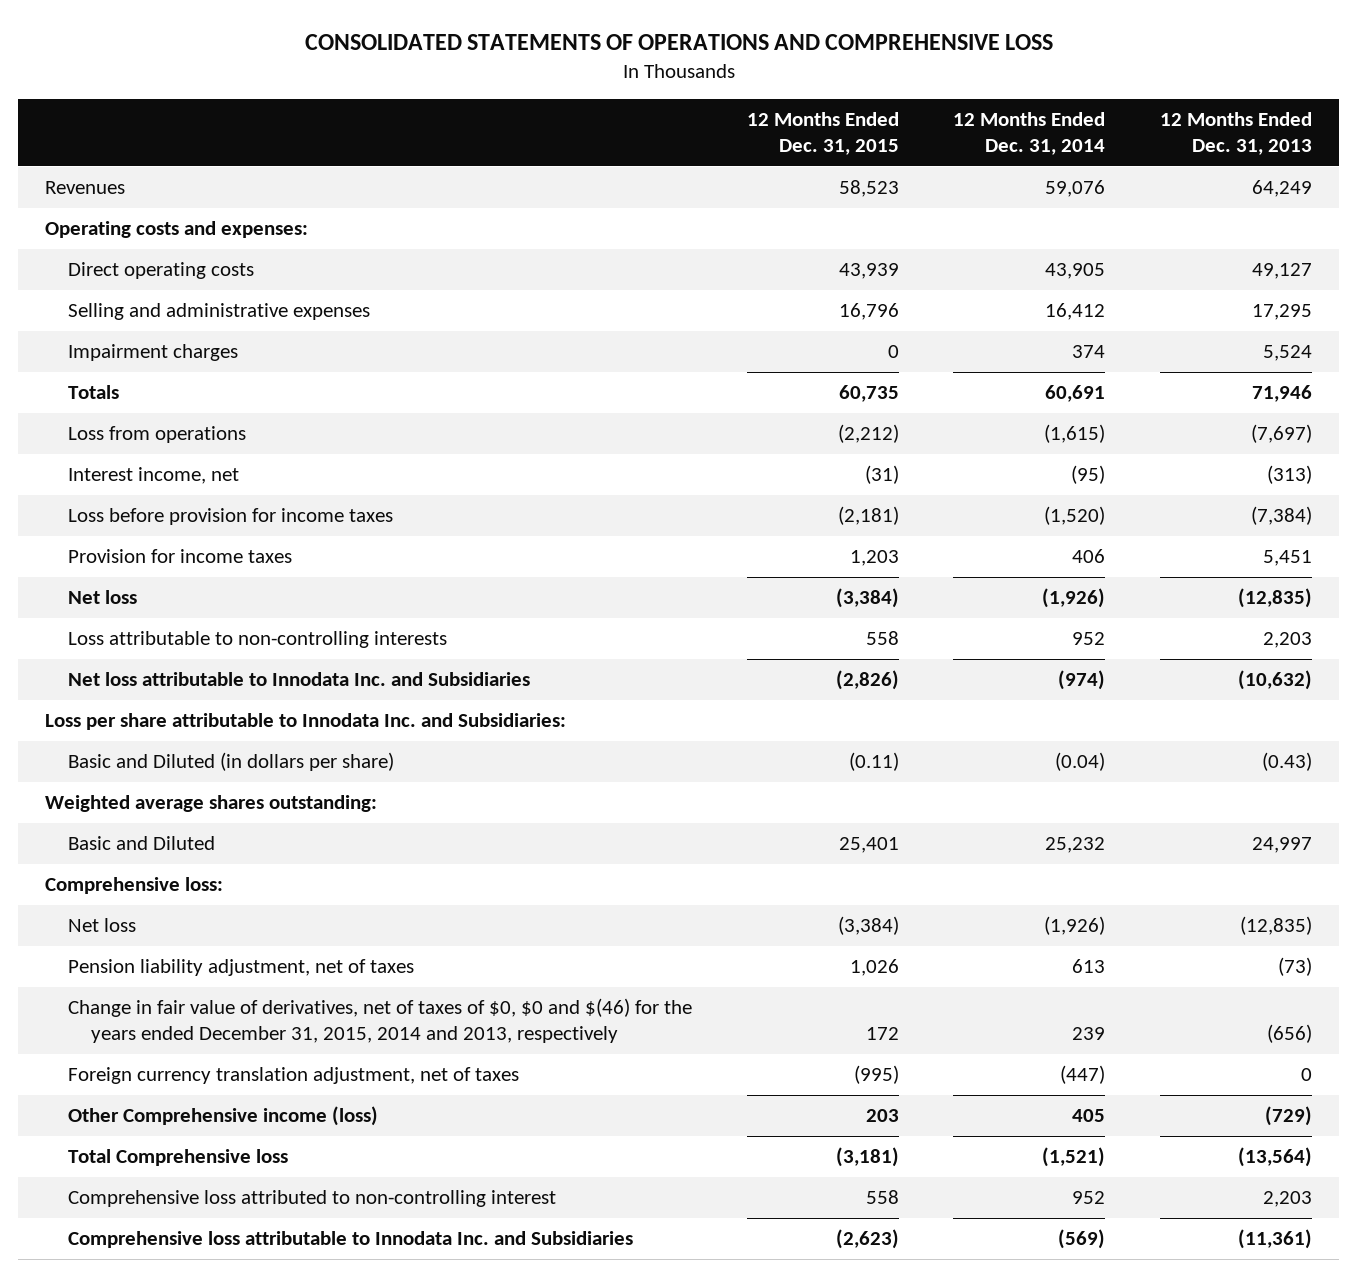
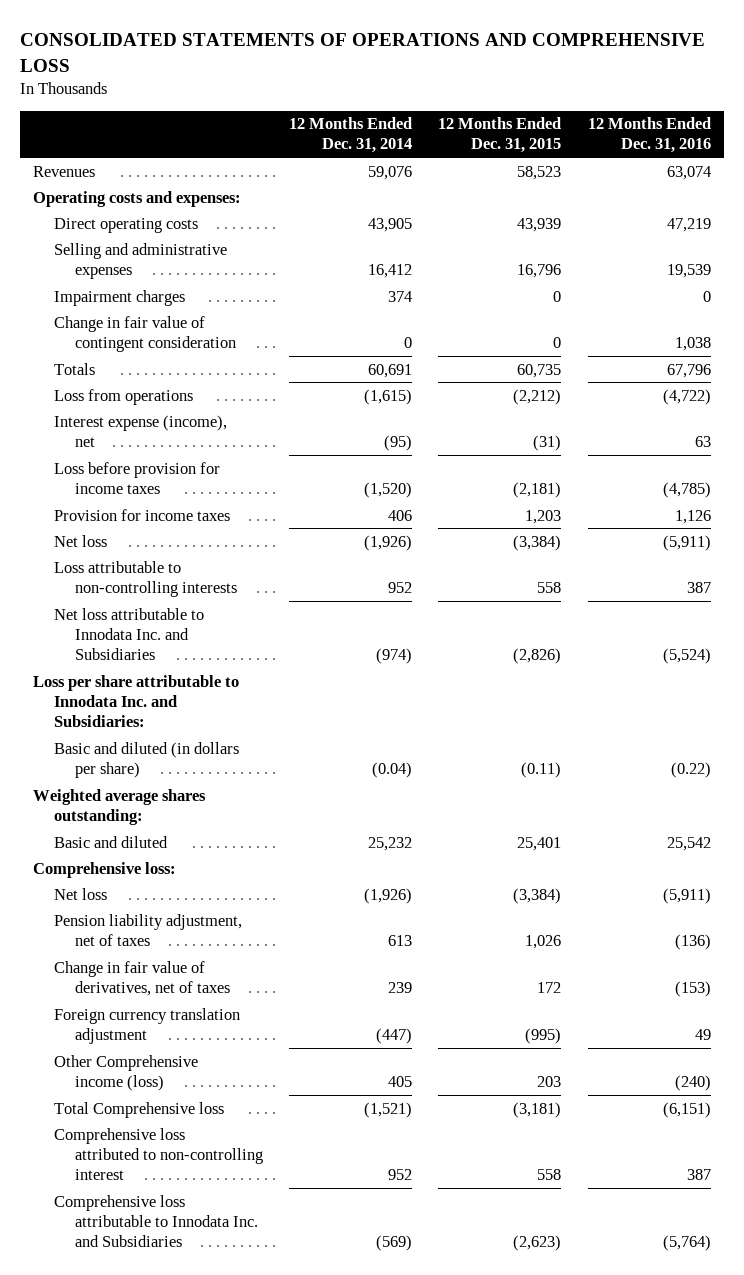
[1159,111,1312,156] 12 Months Ended Dec. 31, 2013 -> none
none -> [587,117,711,154] 12 Months Ended Dec. 31, 2016
none -> [54,315,237,352] Change in fair value of contingent consideration
[68,467,240,485] Interest income, net -> [54,414,228,447] Interest expense (income), net
[68,752,395,772] Basic and Diluted (in dollars per share) -> [54,741,240,778] Basic and diluted (in dollars per share)
[68,836,216,851] Basic and Diluted -> [54,835,169,848] Basic and diluted
[68,998,693,1044] Change in fair value of derivatives, net of taxes of $0, $0 and $(46) for the years ended December 31, 2015, 2014 and 2013, respectively -> [54,960,231,996] Change in fair value of derivatives, net of taxes
[68,1067,520,1085] Foreign currency translation adjustment, net of taxes -> [54,1007,241,1044] Foreign currency translation adjustment

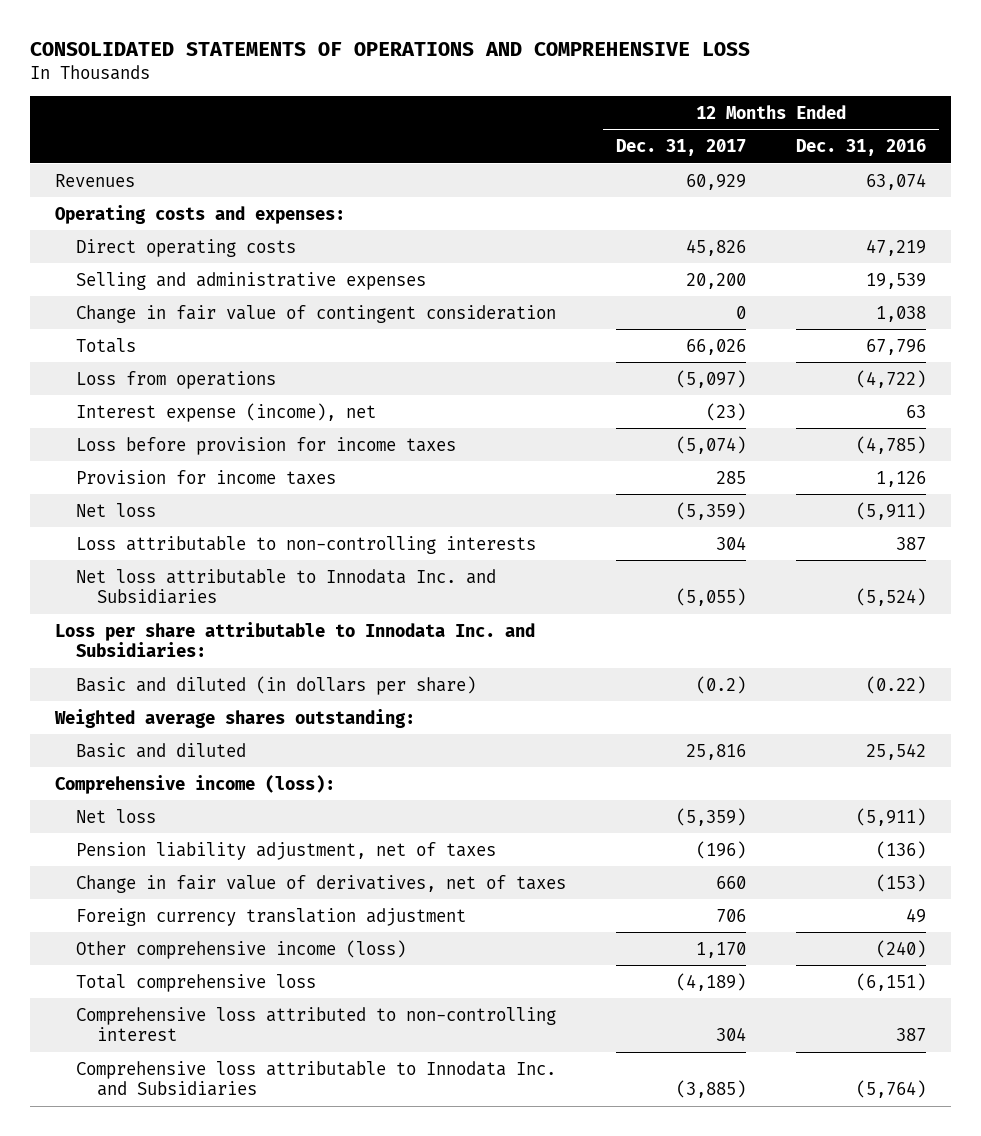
[289,117,413,154] 12 Months Ended Dec. 31, 2014 -> none
[438,117,562,154] 12 Months Ended Dec. 31, 2015 -> none
none -> [615,138,746,156] Dec. 31, 2017
[54,289,186,306] Impairment charges -> none
[33,861,177,878] Comprehensive loss: -> [55,774,336,794] Comprehensive income (loss):
[54,1054,199,1091] Other Comprehensive income (loss) -> [75,939,406,959] Other comprehensive income (loss)
[54,1101,225,1118] Total Comprehensive loss -> [75,973,316,992] Total comprehensive loss

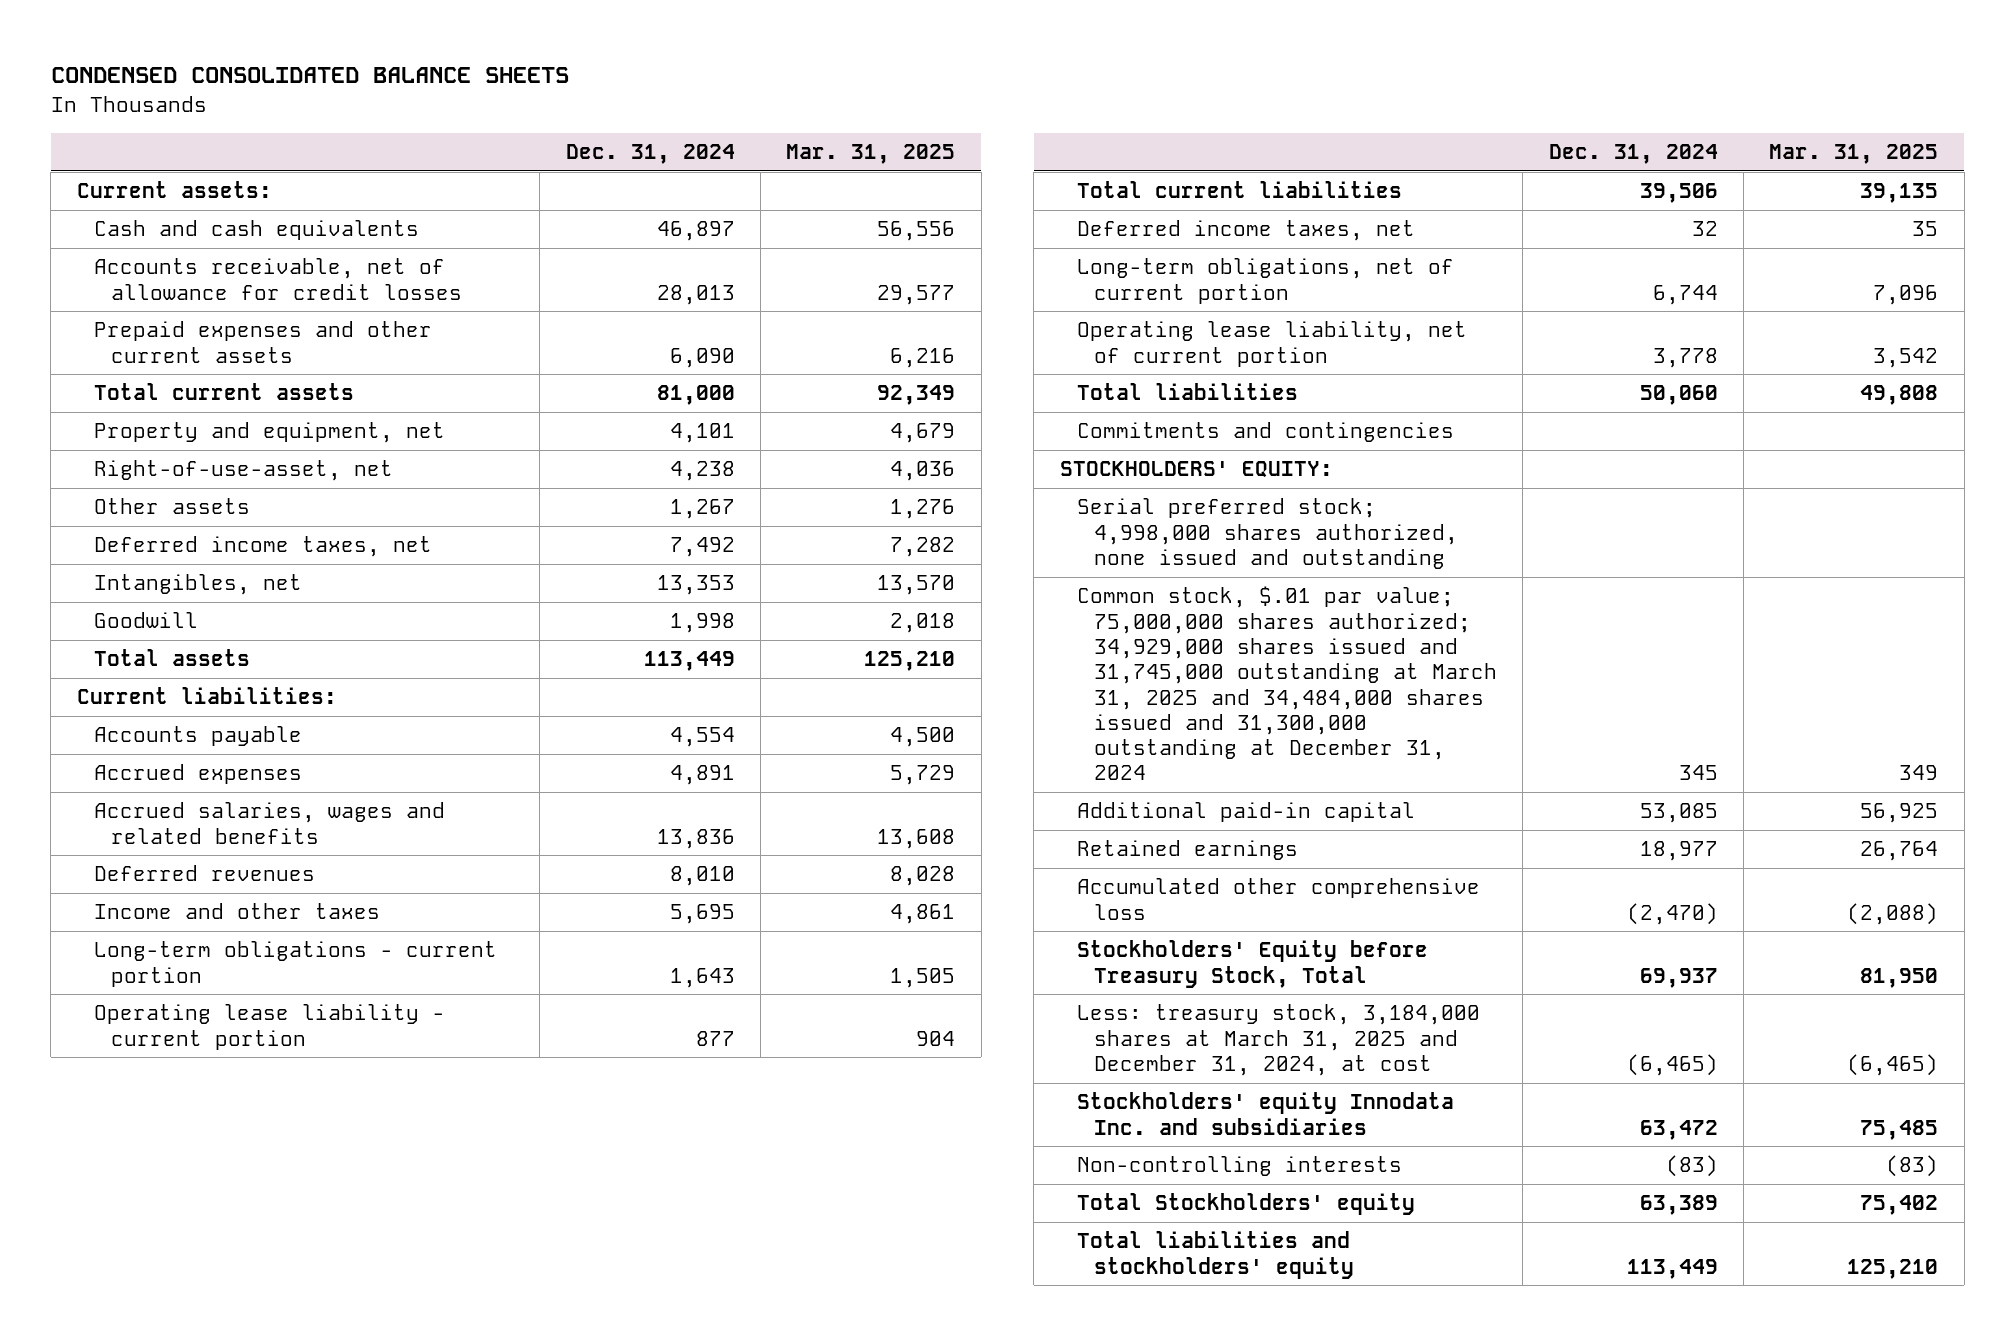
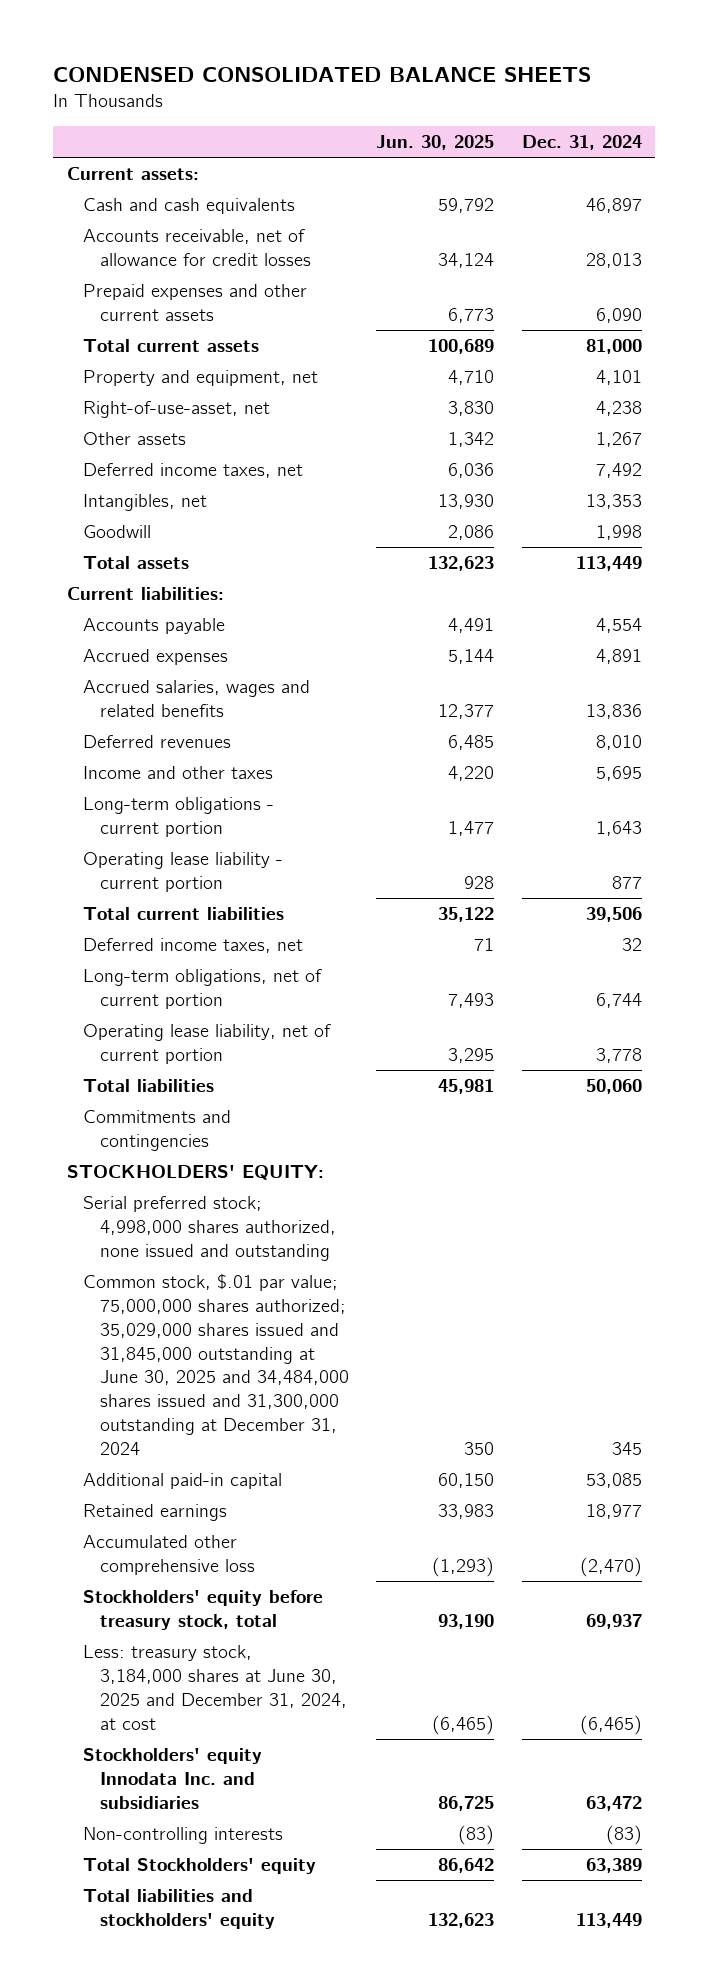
[786,144,956,165] Mar. 31, 2025 -> none
none -> [376,135,495,151] Jun. 30, 2025
[1076,586,1497,781] Common stock, $.01 par value; 75,000,000 shares authorized; 34,929,000 shares issued and 31,745,000 outstanding at March 31, 2025 and 34,484,000 shares issued and 31,300,000 outstanding at December 31, 2024 -> [83,1274,349,1455] Common stock, $.01 par value; 75,000,000 shares authorized; 35,029,000 shares issued and 31,845,000 outstanding at June 30, 2025 and 34,484,000 shares issued and 31,300,000 outstanding at December 31, 2024
[1076,940,1428,988] Stockholders' Equity before Treasury Stock, Total -> [83,1590,324,1630] Stockholders' equity before treasury stock, total
[1076,1004,1480,1076] Less: treasury stock, 3,184,000 shares at March 31, 2025 and December 31, 2024, at cost -> [83,1645,347,1730] Less: treasury stock, 3,184,000 shares at June 30, 2025 and December 31, 2024, at cost

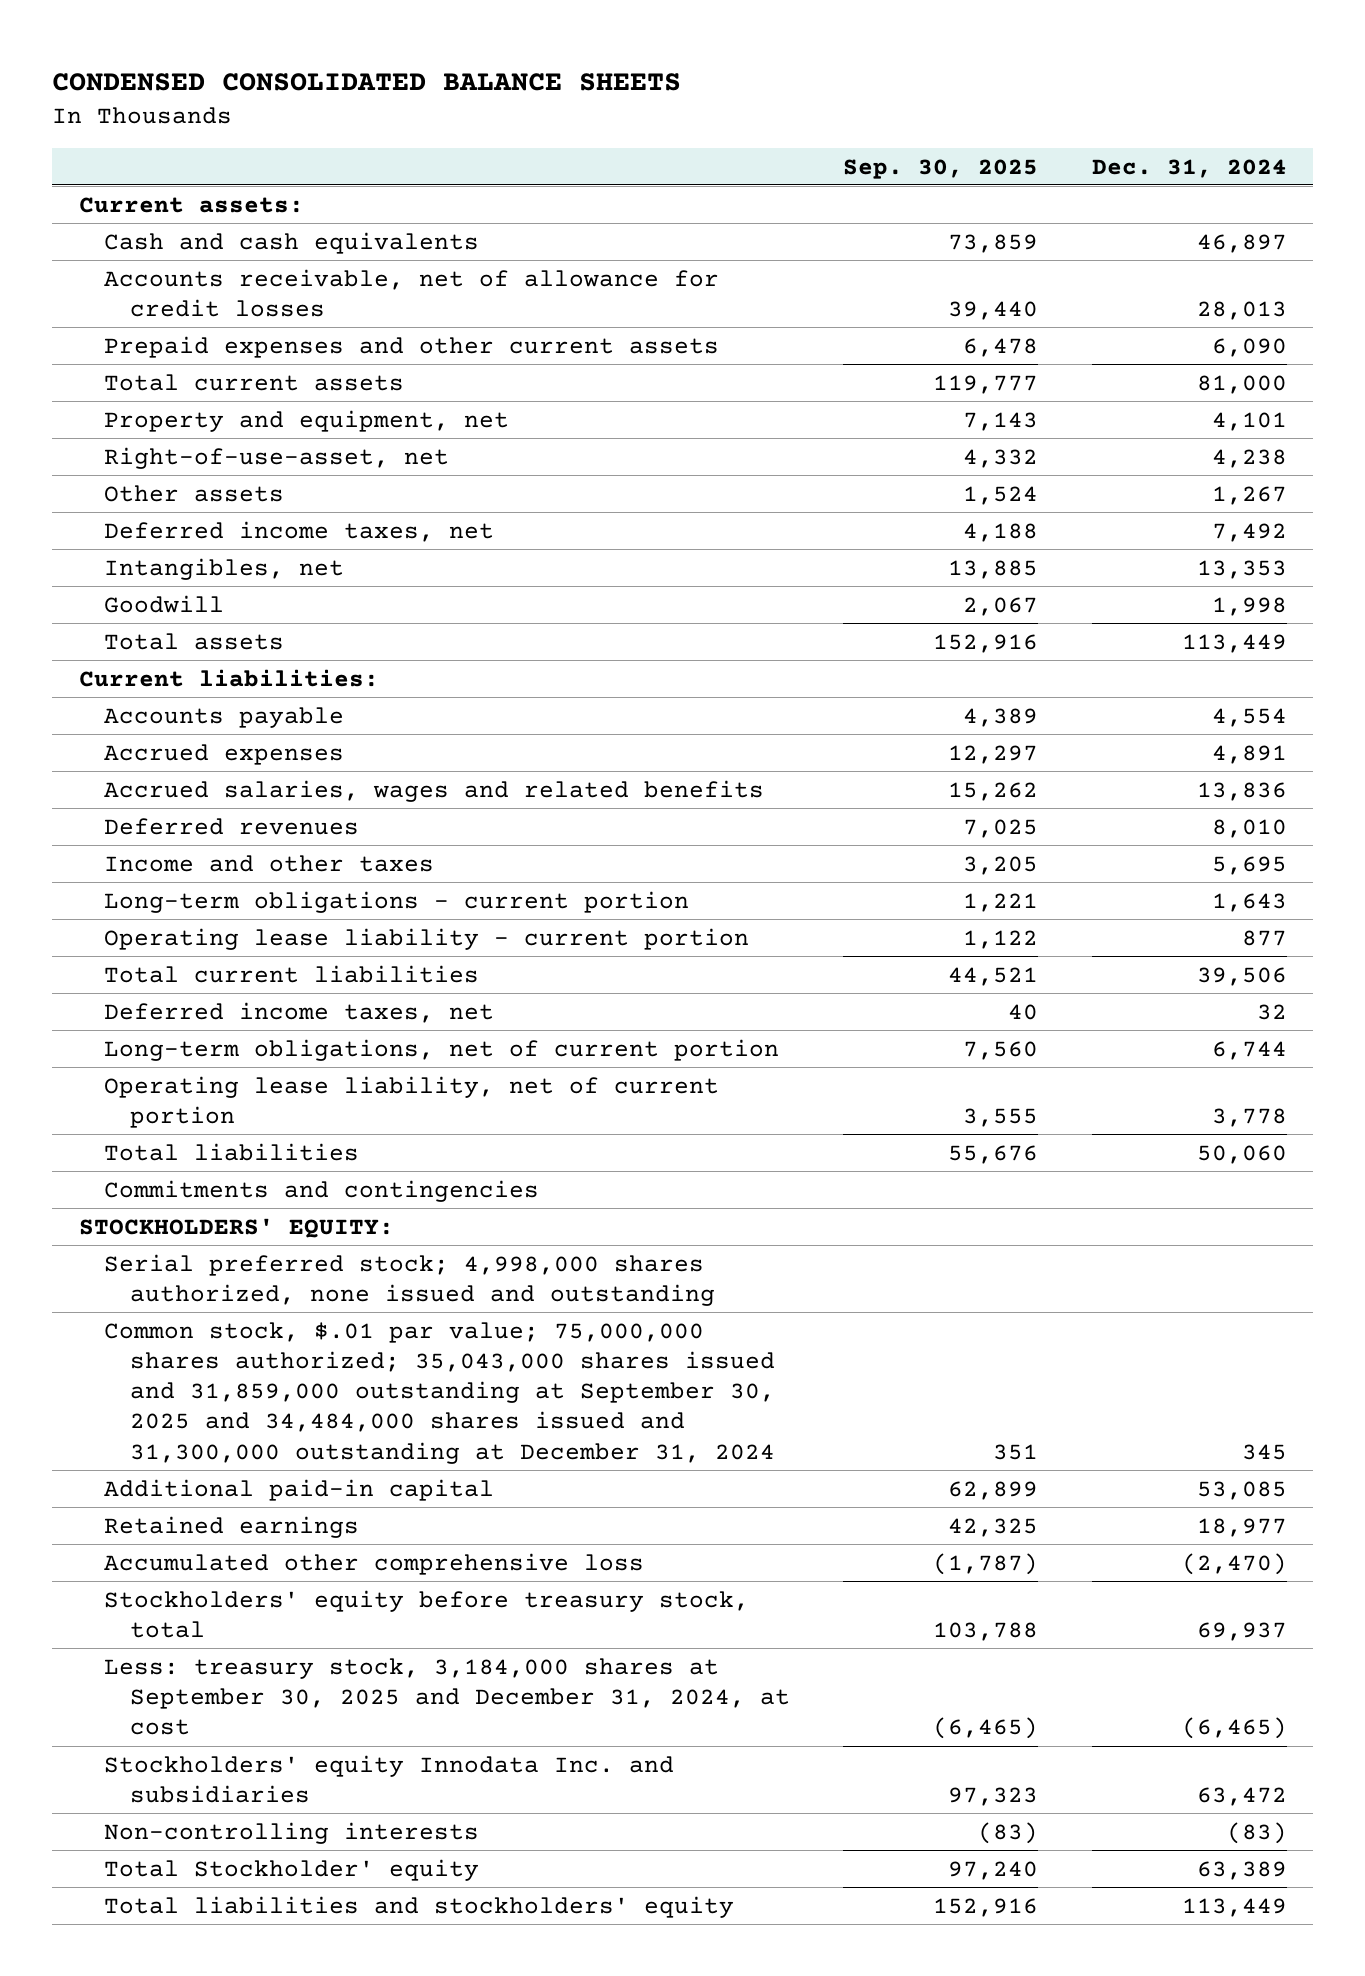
[376,135,495,151] Jun. 30, 2025 -> none
none -> [843,158,1039,179] Sep. 30, 2025
[83,1274,349,1455] Common stock, $.01 par value; 75,000,000 shares authorized; 35,029,000 shares issued and 31,845,000 outstanding at June 30, 2025 and 34,484,000 shares issued and 31,300,000 outstanding at December 31, 2024 -> [104,1321,775,1464] Common stock, $.01 par value; 75,000,000 shares authorized; 35,043,000 shares issued and 31,859,000 outstanding at September 30, 2025 and 34,484,000 shares issued and 31,300,000 outstanding at December 31, 2024
[83,1645,347,1730] Less: treasury stock, 3,184,000 shares at June 30, 2025 and December 31, 2024, at cost -> [104,1657,790,1736] Less: treasury stock, 3,184,000 shares at September 30, 2025 and December 31, 2024, at cost
[83,1858,317,1875] Total Stockholders' equity -> [104,1858,480,1881] Total Stockholder' equity

